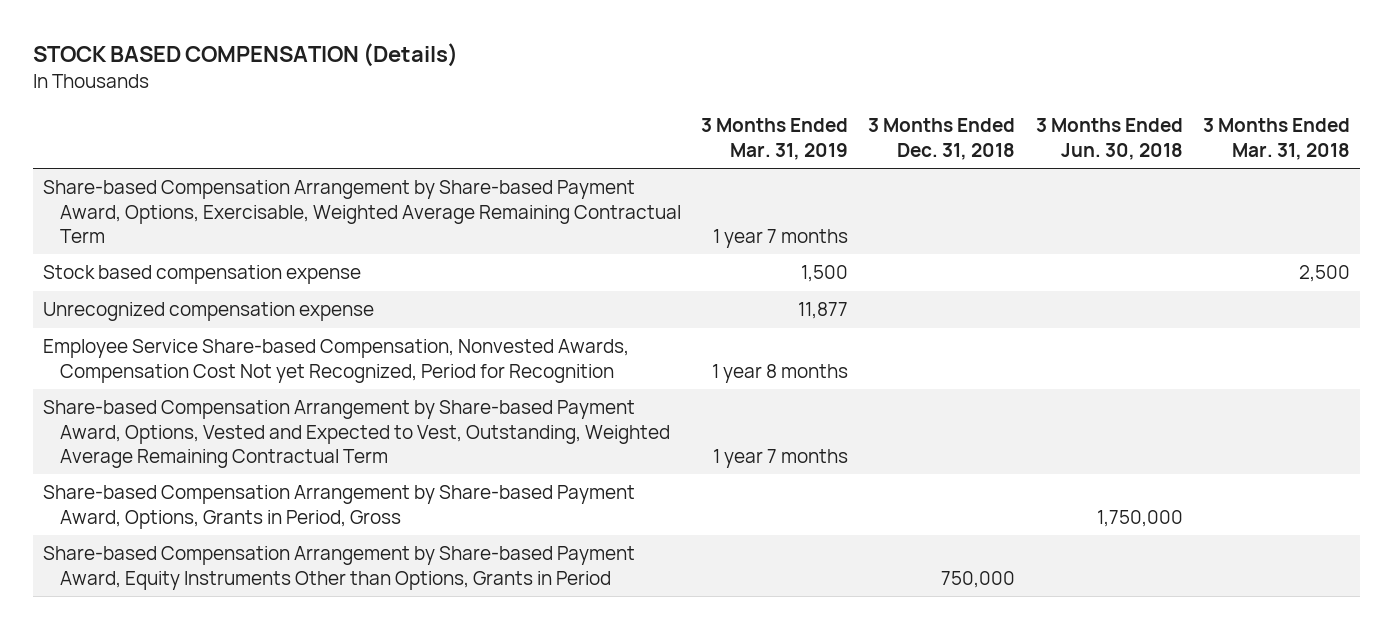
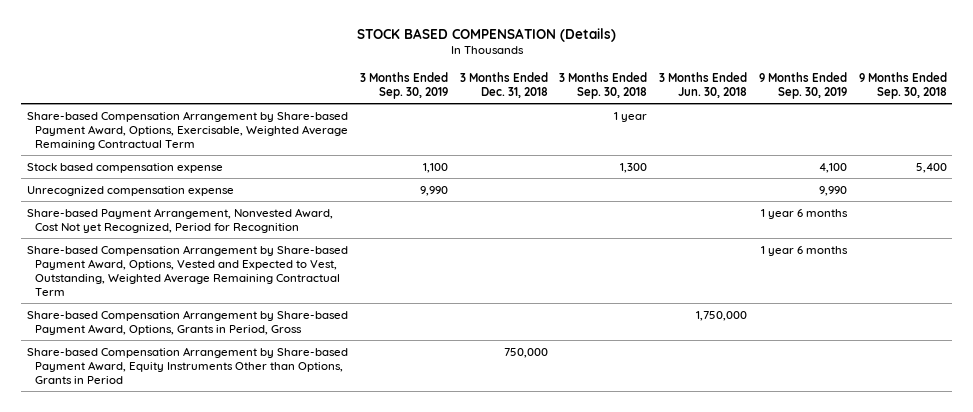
[701,118,849,160] 3 Months Ended Mar. 31, 2019 -> none
[1202,118,1350,160] 3 Months Ended Mar. 31, 2018 -> none
none -> [359,71,448,99] 3 Months Ended Sep. 30, 2019
none -> [559,71,648,99] 3 Months Ended Sep. 30, 2018
none -> [758,71,847,99] 9 Months Ended Sep. 30, 2019
none -> [858,71,947,99] 9 Months Ended Sep. 30, 2018
[42,339,629,383] Employee Service Share-based Compensation, Nonvested Awards, Compensation Cost Not yet Recognized, Period for Recognition -> [26,207,333,233] Share-based Payment Arrangement, Nonvested Award, Cost Not yet Recognized, Period for Recognition

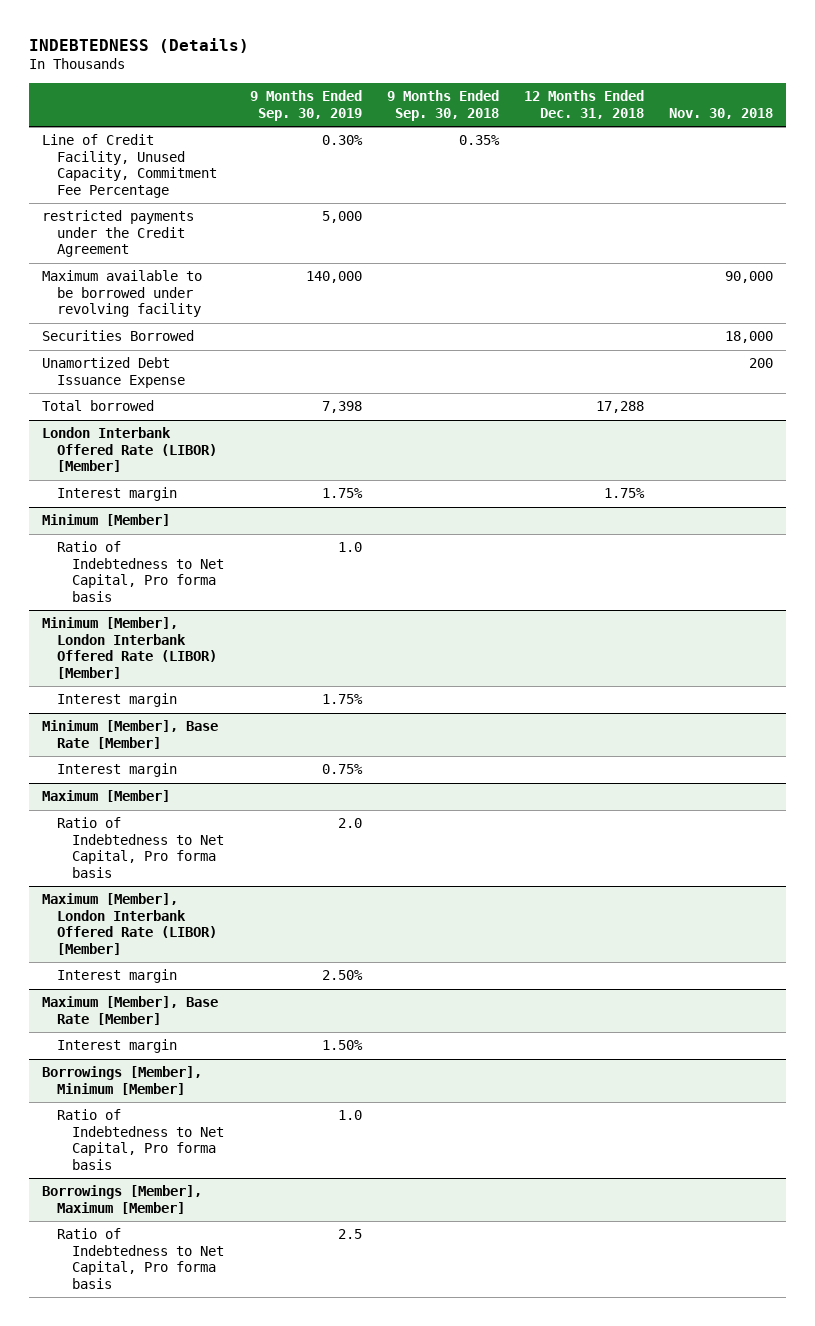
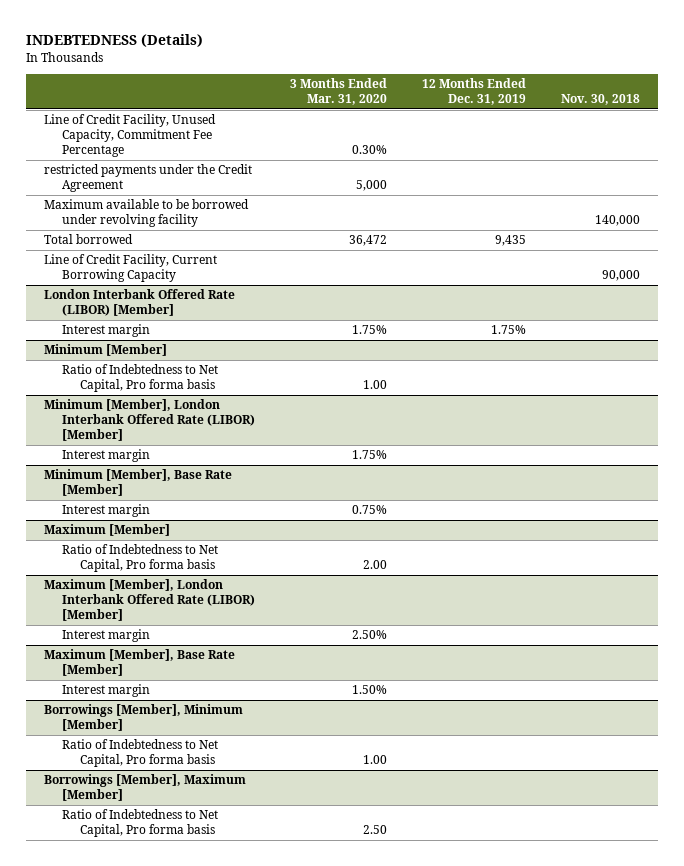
[249,90,362,121] 9 Months Ended Sep. 30, 2019 -> none
[386,90,499,121] 9 Months Ended Sep. 30, 2018 -> none
[524,90,645,119] 12 Months Ended Dec. 31, 2018 -> none
none -> [289,78,387,106] 3 Months Ended Mar. 31, 2020
none -> [422,78,527,106] 12 Months Ended Dec. 31, 2019
[42,330,195,342] Securities Borrowed -> none
[42,357,186,388] Unamortized Debt Issuance Expense -> none
[725,271,774,284] 90,000 -> [595,215,641,227] 140,000
none -> [43,254,217,283] Line of Credit Facility, Current Borrowing Capacity

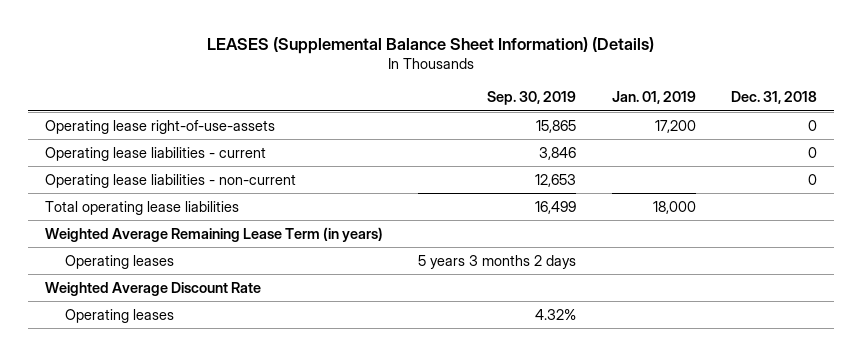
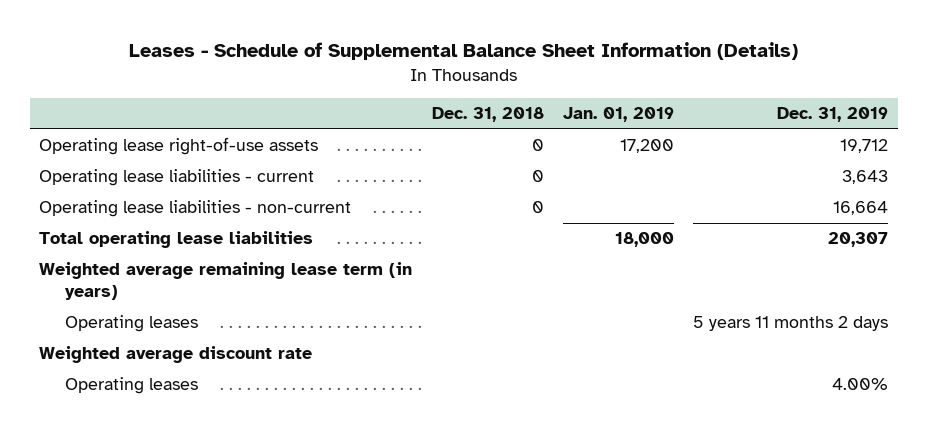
[207,37,655,55] LEASES (Supplemental Balance Sheet Information) (Details) -> [128,41,798,60] Leases - Schedule of Supplemental Balance Sheet Information (Details)
[487,91,577,106] Sep. 30, 2019 -> none
none -> [777,107,889,123] Dec. 31, 2019
[45,119,276,134] Operating lease right-of-use-assets -> [39,137,319,156] Operating lease right-of-use assets
[45,226,384,242] Weighted Average Remaining Lease Term (in years) -> [39,262,413,301] Weighted average remaining lease term (in years)
[45,281,262,296] Weighted Average Discount Rate -> [39,346,313,364] Weighted average discount rate

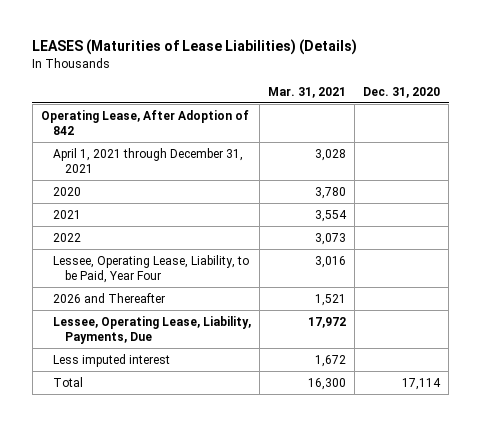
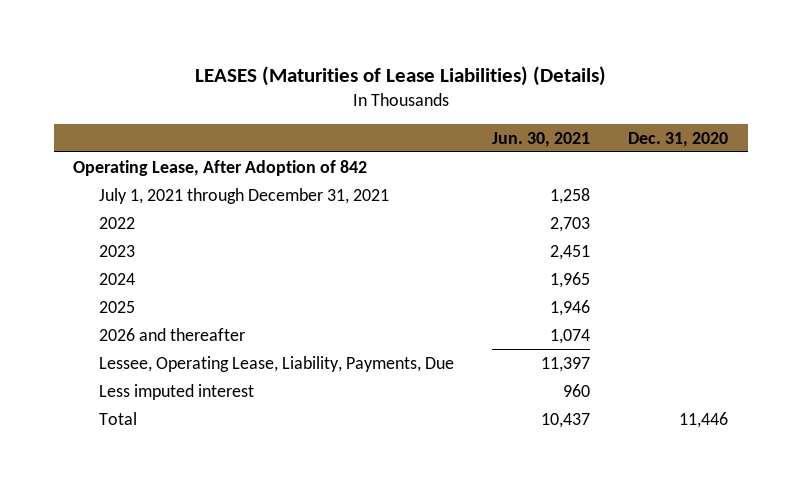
[267,86,346,98] Mar. 31, 2021 -> none
none -> [492,131,591,147] Jun. 30, 2021
[52,186,81,196] 2020 -> none
[52,209,81,219] 2021 -> none
[52,147,243,174] April 1, 2021 through December 31, 2021 -> [98,187,389,204] July 1, 2021 through December 31, 2021
none -> [98,244,135,257] 2023
none -> [98,272,135,285] 2024
[52,254,249,284] Lessee, Operating Lease, Liability, to be Paid, Year Four -> [98,300,135,313] 2025
[52,292,165,303] 2026 and Thereafter -> [98,327,245,341] 2026 and thereafter
[402,377,442,390] 17,114 -> [679,411,729,428] 11,446

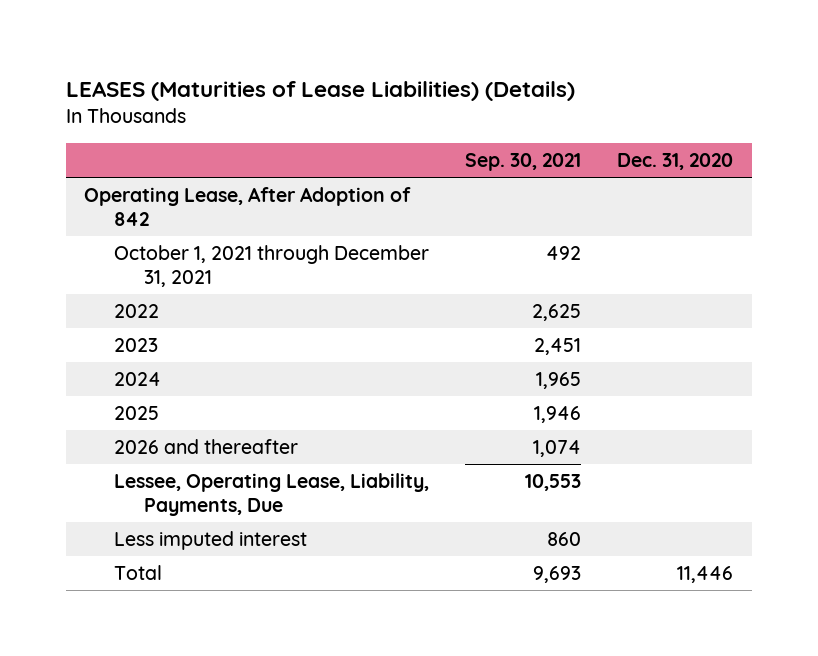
[492,131,591,147] Jun. 30, 2021 -> none
none -> [465,153,582,172] Sep. 30, 2021
[98,187,389,204] July 1, 2021 through December 31, 2021 -> [114,245,430,287] October 1, 2021 through December 31, 2021

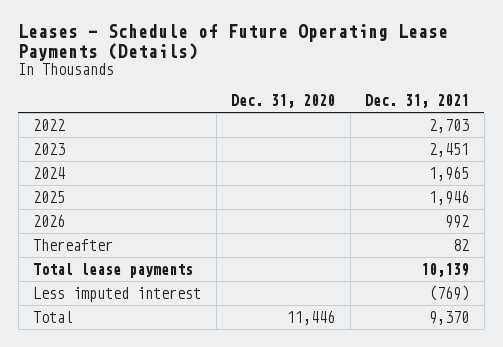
[66,80,576,101] LEASES (Maturities of Lease Liabilities) (Details) -> [18,24,449,61] Leases - Schedule of Future Operating Lease Payments (Details)
[465,153,582,172] Sep. 30, 2021 -> none
none -> [365,93,470,108] Dec. 31, 2021
[84,187,412,226] Operating Lease, After Adoption of 842 -> none
[114,245,430,287] October 1, 2021 through December 31, 2021 -> none
none -> [33,214,66,228] 2026
[114,439,299,455] 2026 and thereafter -> [33,239,114,252] Thereafter
[114,473,430,516] Lessee, Operating Lease, Liability, Payments, Due -> [33,263,194,279] Total lease payments

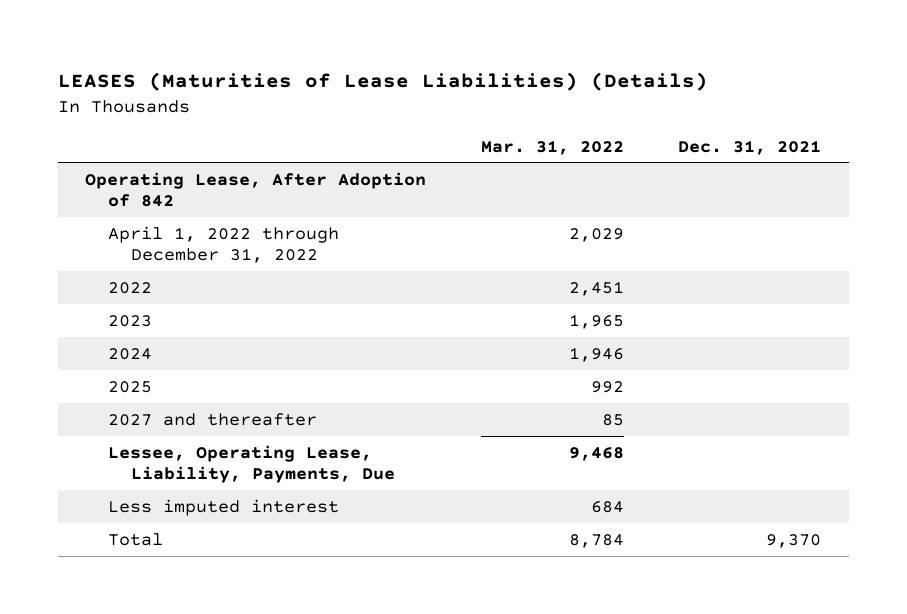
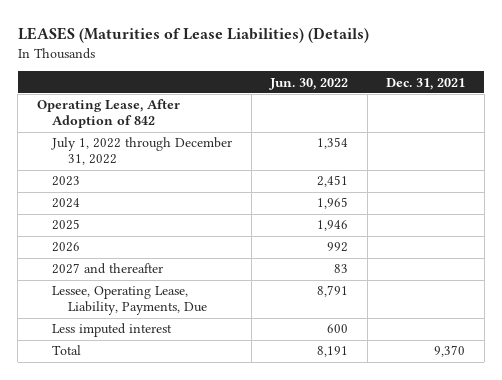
[480,139,624,155] Mar. 31, 2022 -> none
none -> [269,77,349,90] Jun. 30, 2022
[107,281,152,294] 2022 -> none
[107,225,339,264] April 1, 2022 through December 31, 2022 -> [51,137,233,166] July 1, 2022 through December 31, 2022
none -> [52,242,81,253] 2026

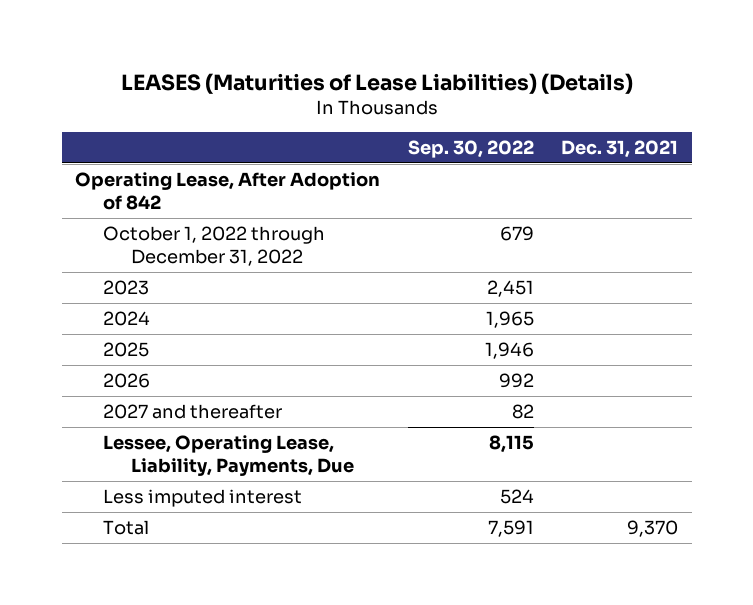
[269,77,349,90] Jun. 30, 2022 -> none
none -> [407,140,534,159] Sep. 30, 2022
[51,137,233,166] July 1, 2022 through December 31, 2022 -> [103,225,326,266] October 1, 2022 through December 31, 2022

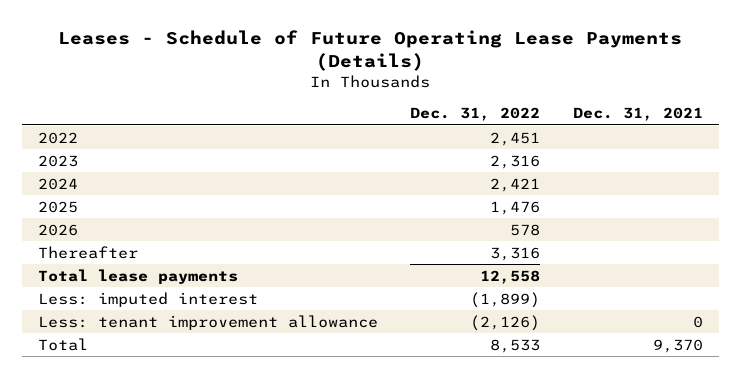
[120,72,633,94] LEASES (Maturities of Lease Liabilities) (Details) -> [58,30,683,72] Leases - Schedule of Future Operating Lease Payments (Details)
[407,140,534,159] Sep. 30, 2022 -> none
none -> [410,107,541,122] Dec. 31, 2022
[75,171,381,210] Operating Lease, After Adoption of 842 -> none
[103,225,326,266] October 1, 2022 through December 31, 2022 -> none
none -> [37,131,78,144] 2022
[103,403,283,419] 2027 and thereafter -> [37,245,138,259] Thereafter
[103,434,355,476] Lessee, Operating Lease, Liability, Payments, Due -> [37,268,238,284] Total lease payments
[103,488,303,507] Less imputed interest -> [37,291,258,307] Less: imputed interest
none -> [37,314,378,330] Less: tenant improvement allowance

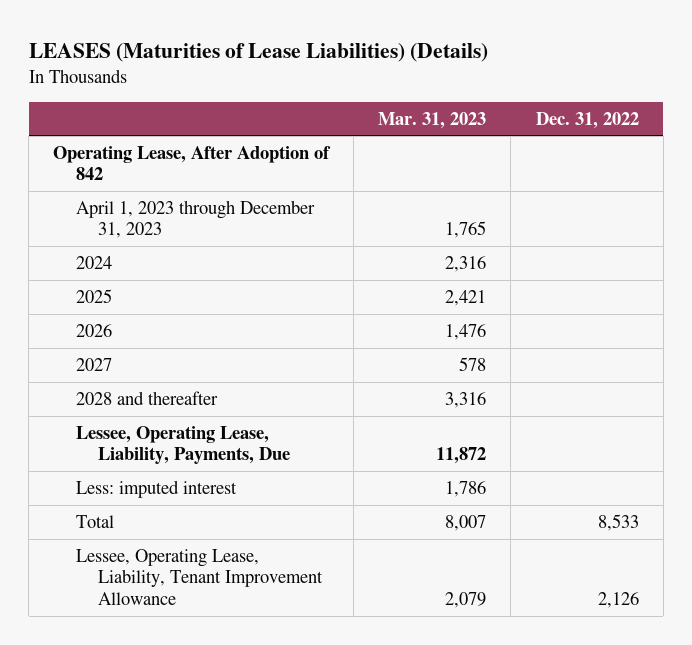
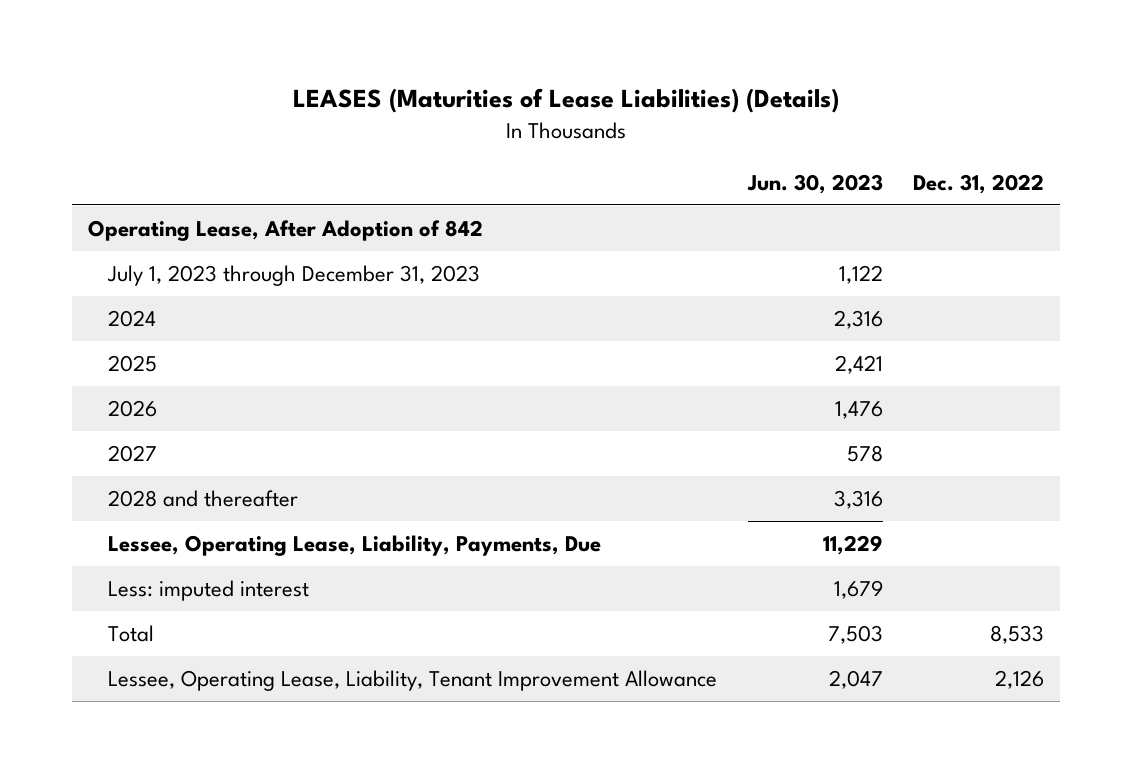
[378,111,487,129] Mar. 31, 2023 -> none
none -> [746,174,883,195] Jun. 30, 2023
[75,199,315,239] April 1, 2023 through December 31, 2023 -> [106,264,480,286] July 1, 2023 through December 31, 2023

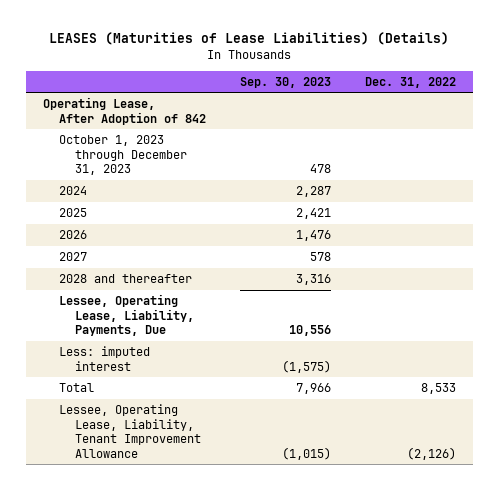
[746,174,883,195] Jun. 30, 2023 -> none
none -> [239,76,331,88] Sep. 30, 2023
[106,264,480,286] July 1, 2023 through December 31, 2023 -> [58,135,187,176] October 1, 2023 through December 31, 2023
[995,669,1045,689] 2,126 -> [406,446,456,460] (2,126)

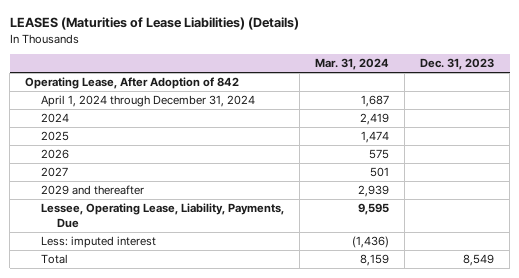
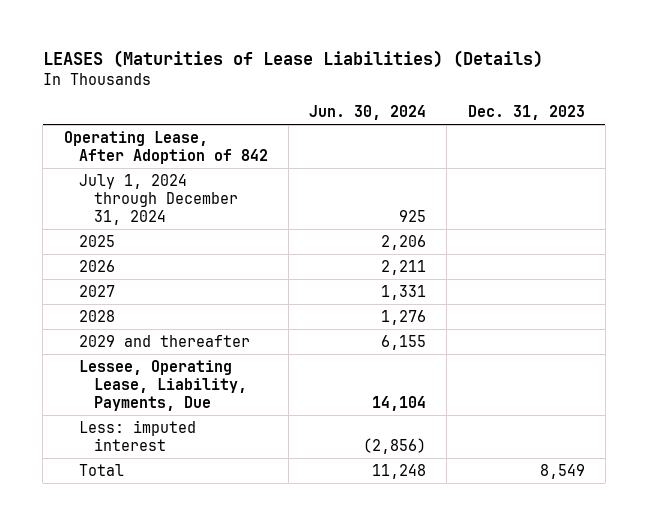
[315,58,390,71] Mar. 31, 2024 -> none
none -> [309,105,427,121] Jun. 30, 2024
[41,113,70,124] 2024 -> none
[41,95,256,108] April 1, 2024 through December 31, 2024 -> [78,173,238,225] July 1, 2024 through December 31, 2024
none -> [78,309,115,322] 2028

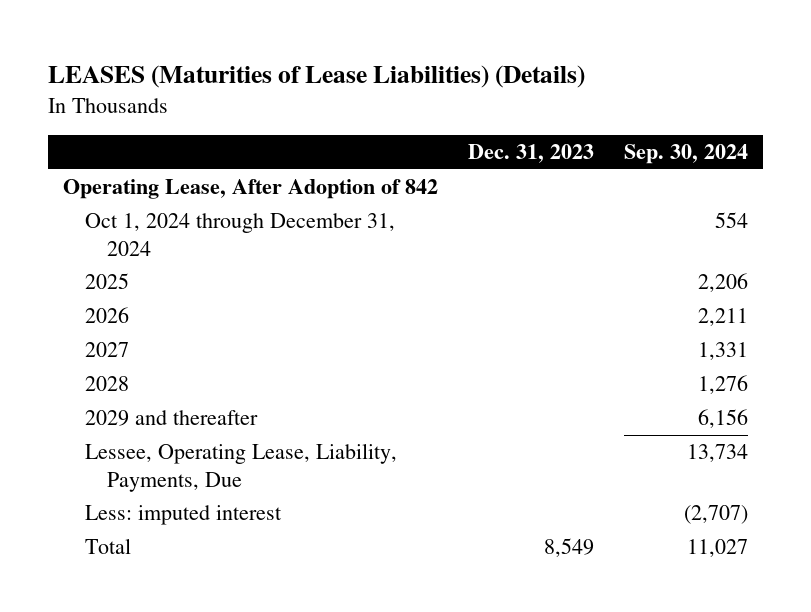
[309,105,427,121] Jun. 30, 2024 -> none
none -> [624,144,749,165] Sep. 30, 2024
[78,173,238,225] July 1, 2024 through December 31, 2024 -> [85,213,396,256] Oct 1, 2024 through December 31, 2024

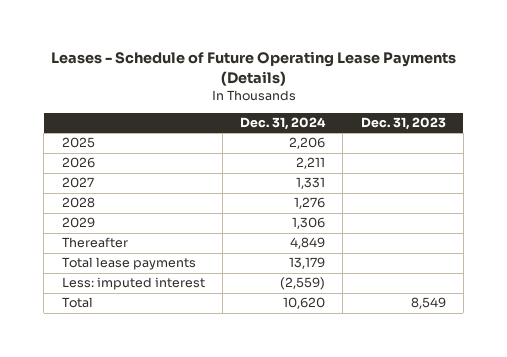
[48,64,586,88] LEASES (Maturities of Lease Liabilities) (Details) -> [50,51,456,87] Leases - Schedule of Future Operating Lease Payments (Details)
[624,144,749,165] Sep. 30, 2024 -> none
none -> [240,117,327,131] Dec. 31, 2024
[63,179,439,200] Operating Lease, After Adoption of 842 -> none
[85,213,396,256] Oct 1, 2024 through December 31, 2024 -> none
none -> [61,217,95,229] 2029
[85,410,259,427] 2029 and thereafter -> [61,237,128,249] Thereafter
[85,443,398,492] Lessee, Operating Lease, Liability, Payments, Due -> [61,257,196,271] Total lease payments

